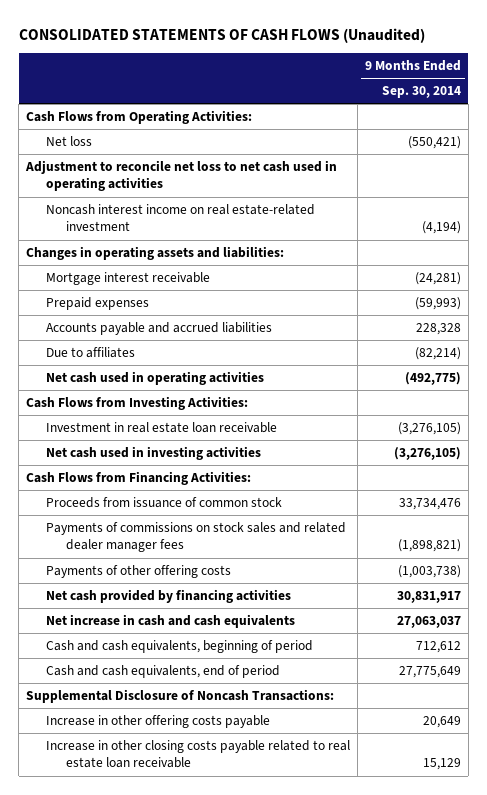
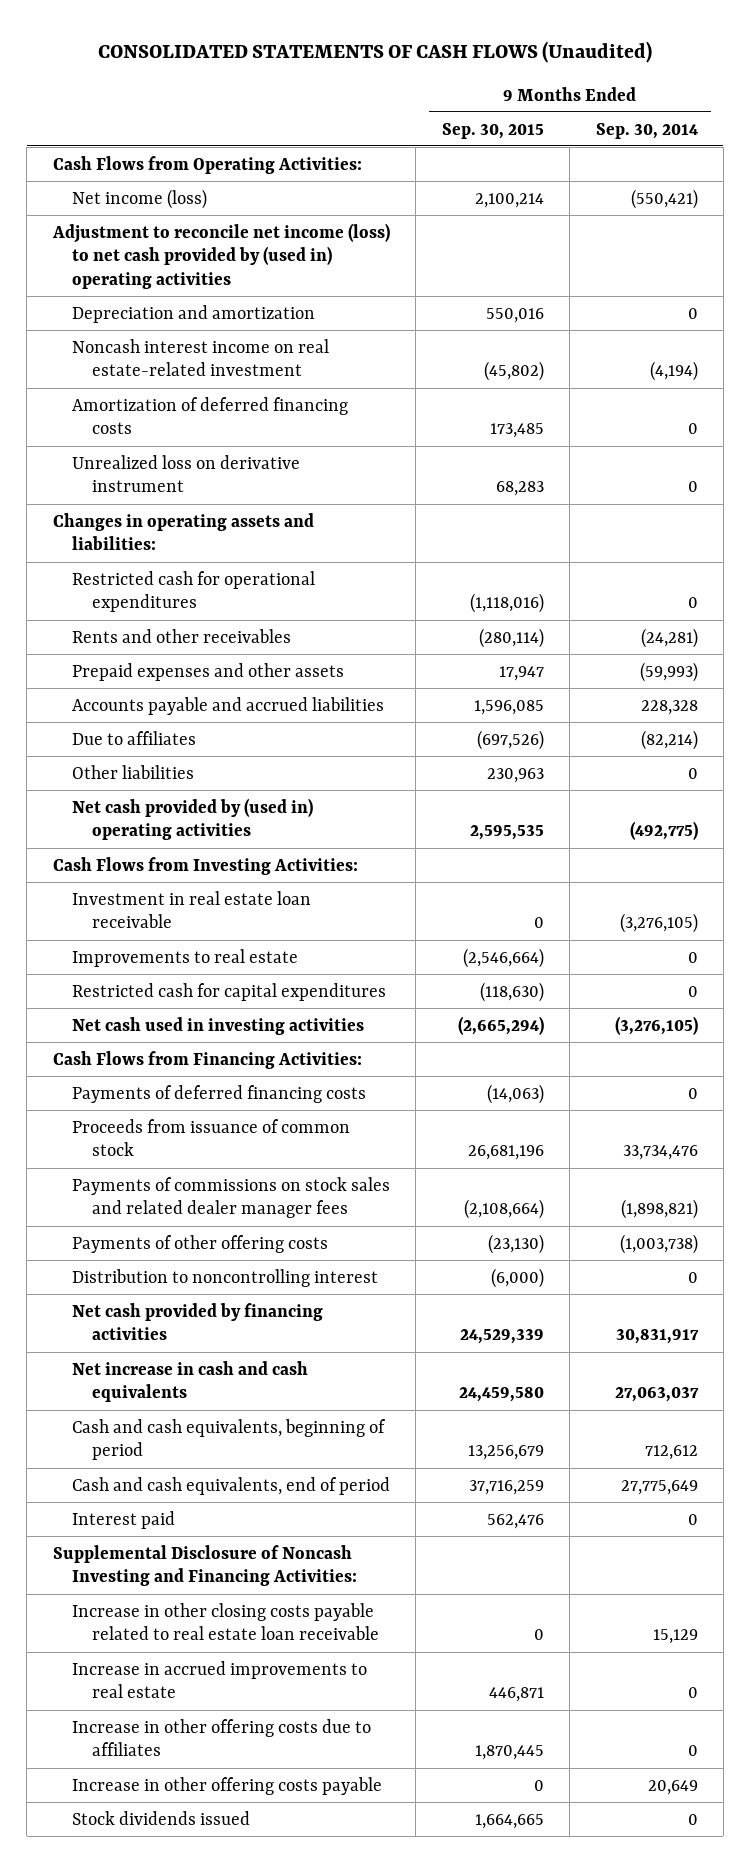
none -> [441,122,544,139] Sep. 30, 2015
[46,136,93,147] Net loss -> [72,188,208,209] Net income (loss)
[25,160,338,192] Adjustment to reconcile net loss to net cash used in operating activities -> [51,222,390,289] Adjustment to reconcile net income (loss) to net cash provided by (used in) operating activities
none -> [72,304,316,323] Depreciation and amortization
none -> [72,396,349,435] Amortization of deferred financing costs
none -> [72,454,301,493] Unrealized loss on derivative instrument
none -> [72,570,316,613] Restricted cash for operational expenditures
[46,272,211,286] Mortgage interest receivable -> [72,628,292,643] Rents and other receivables
[46,297,150,311] Prepaid expenses -> [72,662,345,681] Prepaid expenses and other assets
none -> [72,764,195,779] Other liabilities
[46,371,265,386] Net cash used in operating activities -> [72,797,314,841] Net cash provided by (used in) operating activities
none -> [72,948,299,967] Improvements to real estate
none -> [72,982,387,1001] Restricted cash for capital expenditures
none -> [72,1084,367,1103] Payments of deferred financing costs
none -> [72,1268,379,1287] Distribution to noncontrolling interest
none -> [72,1510,176,1529] Interest paid
[26,689,335,704] Supplemental Disclosure of Noncash Transactions: -> [52,1544,358,1587] Supplemental Disclosure of Noncash Investing and Financing Activities:
none -> [72,1660,368,1699] Increase in accrued improvements to real estate
none -> [72,1718,372,1757] Increase in other offering costs due to affiliates
[46,715,271,729] Increase in other offering costs payable -> [72,1776,383,1795] Increase in other offering costs payable
none -> [72,1810,251,1825] Stock dividends issued

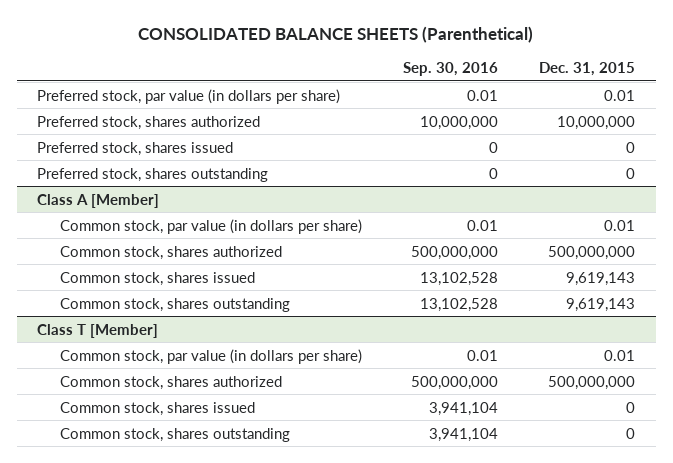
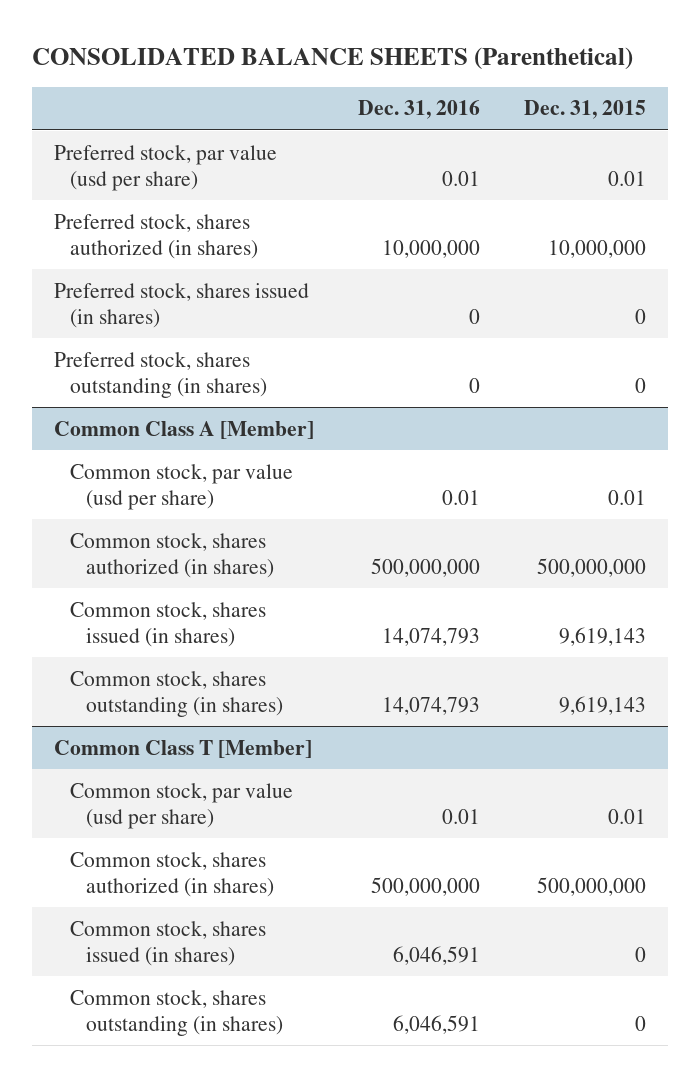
[402,62,498,77] Sep. 30, 2016 -> none
none -> [357,100,480,120] Dec. 31, 2016
[37,88,341,104] Preferred stock, par value (in dollars per share) -> [53,144,277,192] Preferred stock, par value (usd per share)
[37,115,261,130] Preferred stock, shares authorized -> [53,213,258,260] Preferred stock, shares authorized (in shares)
[37,141,234,156] Preferred stock, shares issued -> [53,282,309,329] Preferred stock, shares issued (in shares)
[37,167,269,182] Preferred stock, shares outstanding -> [53,351,267,399] Preferred stock, shares outstanding (in shares)
[37,193,160,208] Class A [Member] -> [53,420,314,439] Common Class A [Member]
[59,218,362,234] Common stock, par value (in dollars per share) -> [69,463,293,511] Common stock, par value (usd per share)
[59,245,282,260] Common stock, shares authorized -> [69,532,275,579] Common stock, shares authorized (in shares)
[59,271,255,286] Common stock, shares issued -> [69,601,266,648] Common stock, shares issued (in shares)
[59,297,290,312] Common stock, shares outstanding -> [69,670,284,718] Common stock, shares outstanding (in shares)
[37,323,159,338] Class T [Member] -> [53,739,312,758] Common Class T [Member]
[59,348,362,364] Common stock, par value (in dollars per share) -> [69,782,293,830] Common stock, par value (usd per share)
[59,375,282,390] Common stock, shares authorized -> [69,851,275,898] Common stock, shares authorized (in shares)
[59,401,255,416] Common stock, shares issued -> [69,920,266,967] Common stock, shares issued (in shares)
[59,427,290,442] Common stock, shares outstanding -> [69,989,284,1037] Common stock, shares outstanding (in shares)

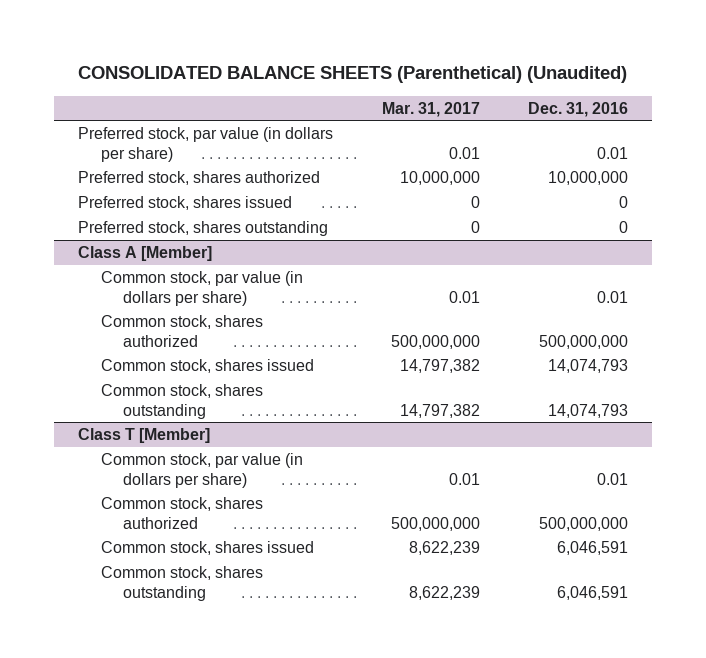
[31,47,633,71] CONSOLIDATED BALANCE SHEETS (Parenthetical) -> [78,66,628,84] CONSOLIDATED BALANCE SHEETS (Parenthetical) (Unaudited)
[523,100,646,120] Dec. 31, 2015 -> none
none -> [381,101,480,117] Mar. 31, 2017
[53,144,277,192] Preferred stock, par value (usd per share) -> [78,126,334,162] Preferred stock, par value (in dollars per share)
[53,213,258,260] Preferred stock, shares authorized (in shares) -> [78,170,321,185] Preferred stock, shares authorized
[53,282,309,329] Preferred stock, shares issued (in shares) -> [78,195,293,210] Preferred stock, shares issued
[53,351,267,399] Preferred stock, shares outstanding (in shares) -> [78,220,329,236] Preferred stock, shares outstanding
[53,420,314,439] Common Class A [Member] -> [78,245,213,261] Class A [Member]
[69,463,293,511] Common stock, par value (usd per share) -> [100,270,303,306] Common stock, par value (in dollars per share)
[69,532,275,579] Common stock, shares authorized (in shares) -> [100,314,263,347] Common stock, shares authorized
[69,601,266,648] Common stock, shares issued (in shares) -> [100,358,314,373] Common stock, shares issued
[69,670,284,718] Common stock, shares outstanding (in shares) -> [100,383,263,419] Common stock, shares outstanding
[53,739,312,758] Common Class T [Member] -> [78,427,211,443] Class T [Member]
[69,782,293,830] Common stock, par value (usd per share) -> [100,452,303,488] Common stock, par value (in dollars per share)
[69,851,275,898] Common stock, shares authorized (in shares) -> [100,496,263,529] Common stock, shares authorized
[69,920,266,967] Common stock, shares issued (in shares) -> [100,540,314,555] Common stock, shares issued
[69,989,284,1037] Common stock, shares outstanding (in shares) -> [100,565,263,601] Common stock, shares outstanding

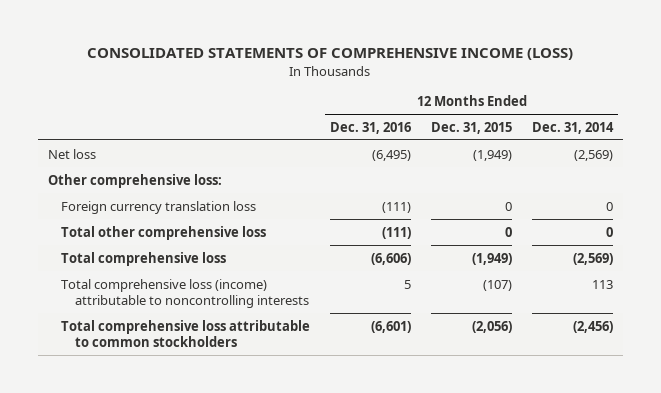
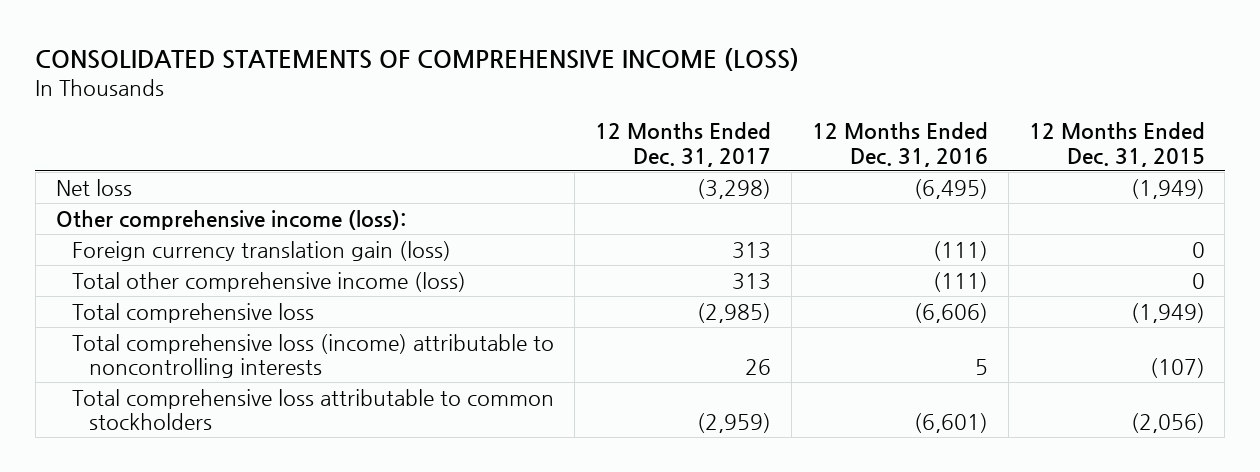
[532,121,615,134] Dec. 31, 2014 -> none
none -> [594,122,771,167] 12 Months Ended Dec. 31, 2017
[47,173,222,188] Other comprehensive loss: -> [55,209,406,230] Other comprehensive income (loss):
[61,200,257,214] Foreign currency translation loss -> [72,240,452,261] Foreign currency translation gain (loss)
[61,225,267,240] Total other comprehensive loss -> [72,271,467,292] Total other comprehensive income (loss)

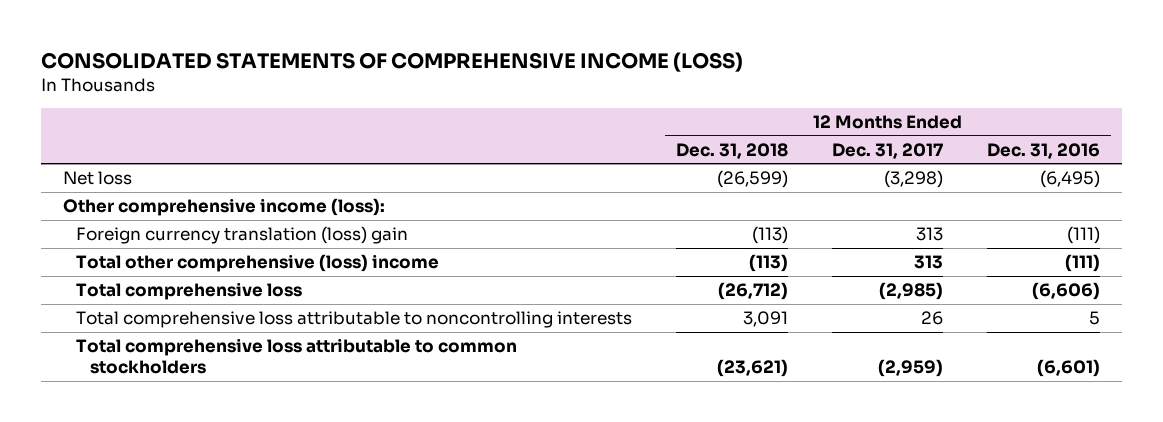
[1028,122,1205,167] 12 Months Ended Dec. 31, 2015 -> none
none -> [676,142,789,159] Dec. 31, 2018
[72,240,452,261] Foreign currency translation gain (loss) -> [76,226,409,245] Foreign currency translation (loss) gain
[72,271,467,292] Total other comprehensive income (loss) -> [76,254,440,273] Total other comprehensive (loss) income
[72,333,555,379] Total comprehensive loss (income) attributable to noncontrolling interests -> [76,311,633,329] Total comprehensive loss attributable to noncontrolling interests

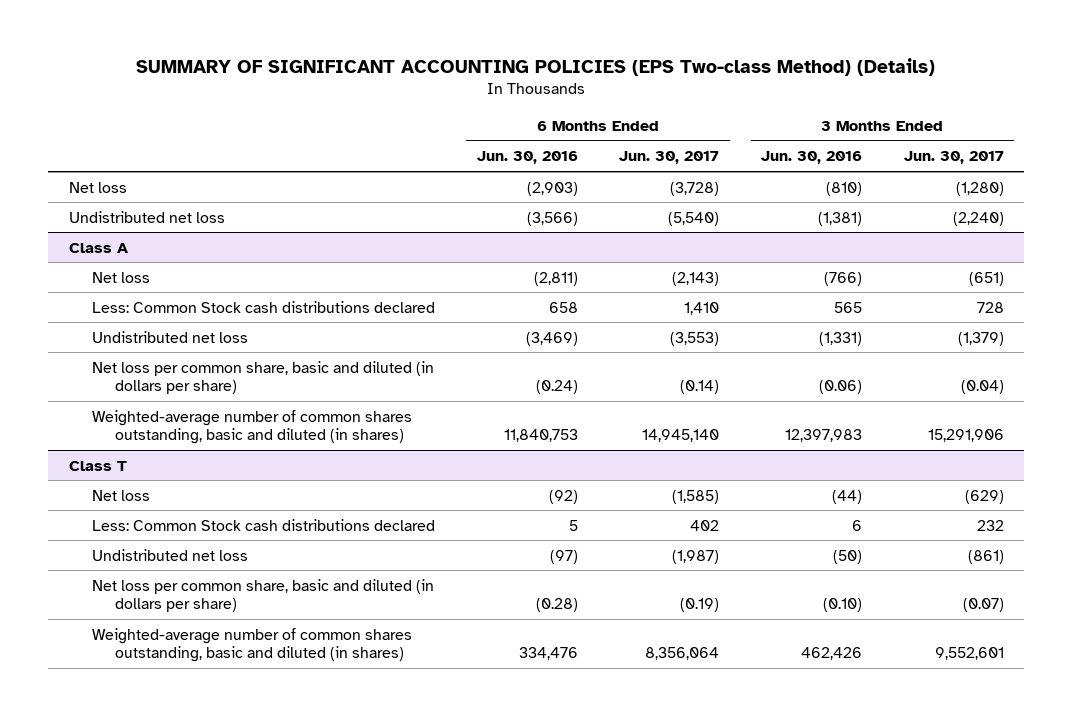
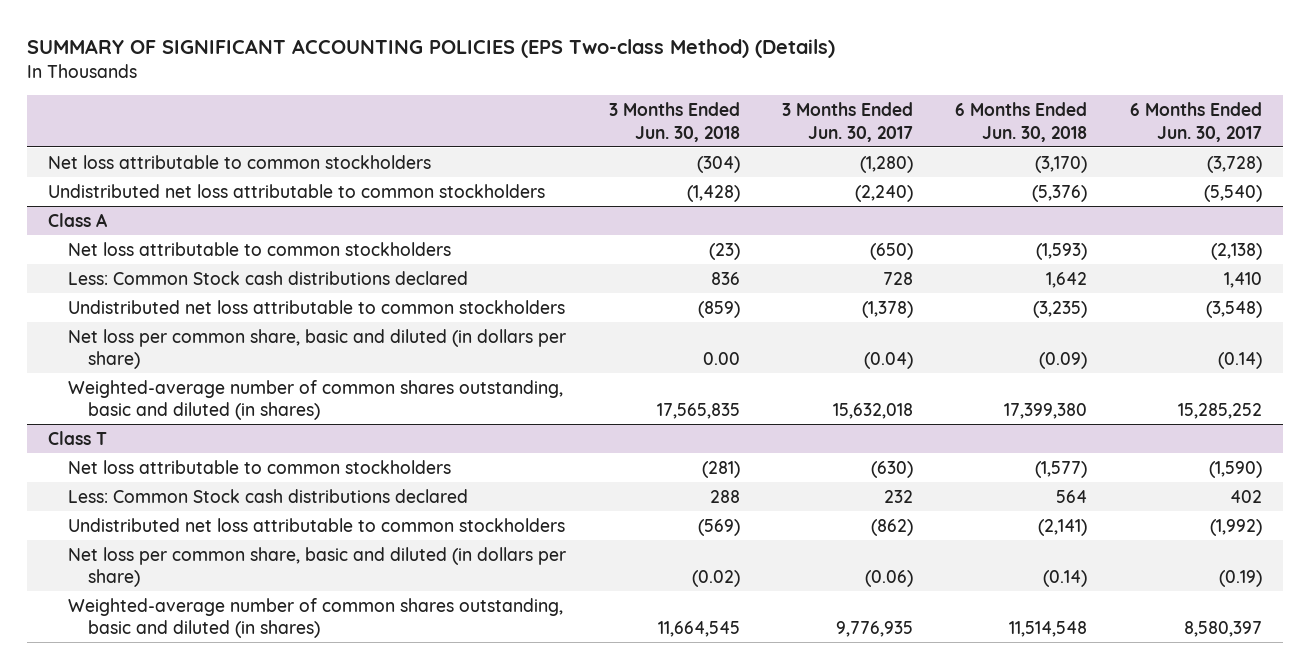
[476,151,578,165] Jun. 30, 2016 -> none
[761,151,863,165] Jun. 30, 2016 -> none
none -> [608,102,740,142] 3 Months Ended Jun. 30, 2018
none -> [955,102,1088,142] 6 Months Ended Jun. 30, 2018
[68,181,127,193] Net loss -> [48,154,432,169] Net loss attributable to common stockholders
[68,210,225,223] Undistributed net loss -> [48,183,546,198] Undistributed net loss attributable to common stockholders
[92,271,151,283] Net loss -> [68,241,452,256] Net loss attributable to common stockholders
[672,271,720,286] (2,143) -> [1210,242,1262,260] (2,138)
[968,271,1004,286] (651) -> [869,242,913,260] (650)
[92,330,249,343] Undistributed net loss -> [68,299,566,314] Undistributed net loss attributable to common stockholders
[670,331,720,346] (3,553) -> [1205,300,1262,318] (3,548)
[957,331,1004,346] (1,379) -> [861,300,913,318] (1,378)
[642,429,720,443] 14,945,140 -> [1177,403,1262,420] 15,285,252
[927,429,1004,443] 15,291,906 -> [832,403,913,420] 15,632,018
[92,489,151,501] Net loss -> [68,459,452,474] Net loss attributable to common stockholders
[672,489,720,504] (1,585) -> [1208,460,1262,478] (1,590)
[964,489,1004,504] (629) -> [870,460,913,478] (630)
[92,548,249,561] Undistributed net loss -> [68,517,566,532] Undistributed net loss attributable to common stockholders
[672,549,720,564] (1,987) -> [1209,518,1262,536] (1,992)
[967,549,1004,564] (861) -> [870,518,913,536] (862)
[962,598,1004,613] (0.07) -> [864,570,913,588] (0.06)
[645,647,720,661] 8,356,064 -> [1183,621,1262,638] 8,580,397
[934,647,1004,661] 9,552,601 -> [835,621,913,638] 9,776,935

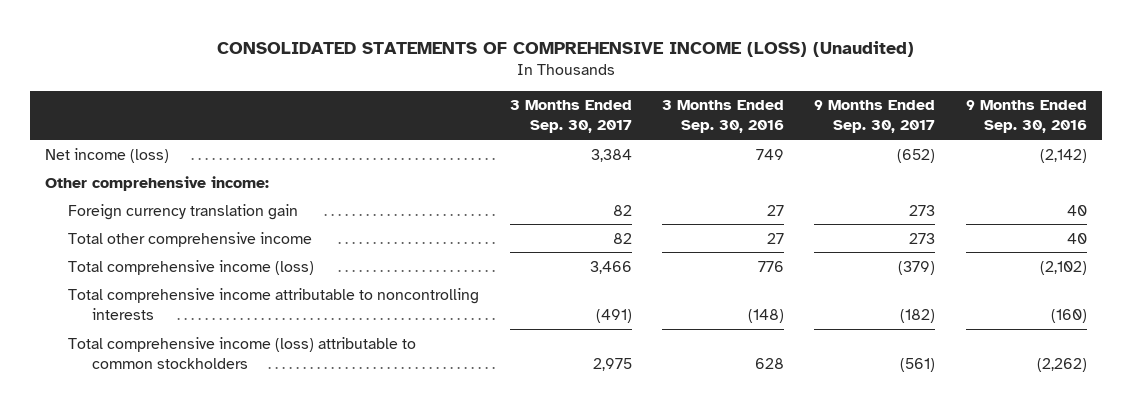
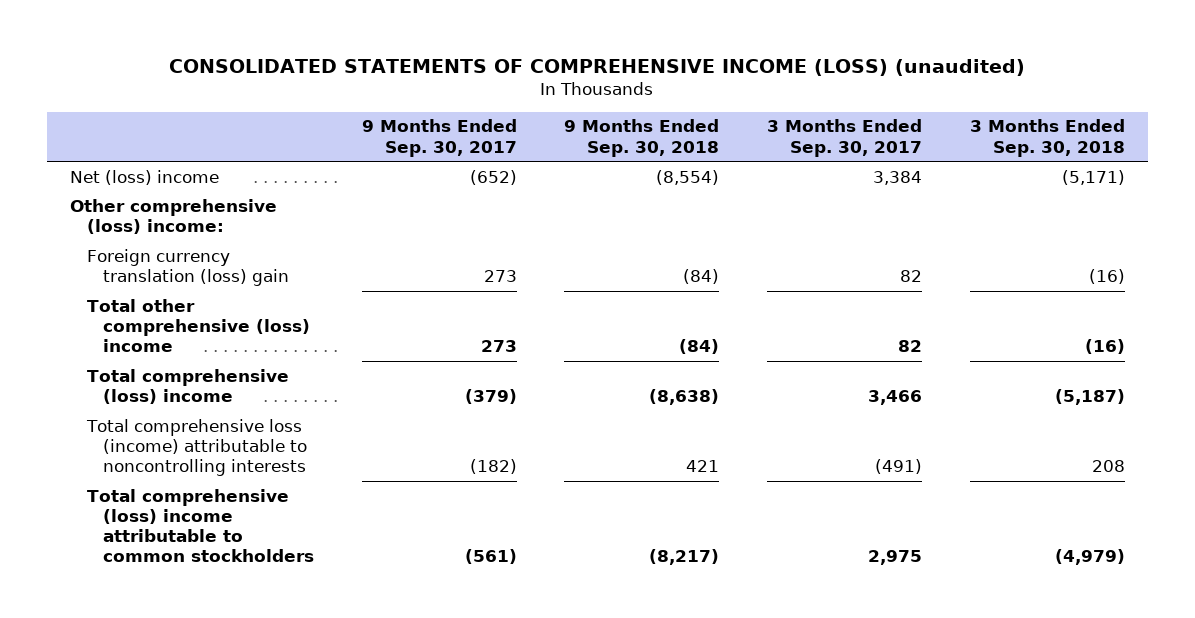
[216,40,914,57] CONSOLIDATED STATEMENTS OF COMPREHENSIVE INCOME (LOSS) (Unaudited) -> [169,58,1026,76] CONSOLIDATED STATEMENTS OF COMPREHENSIVE INCOME (LOSS) (unaudited)
[662,100,785,134] 3 Months Ended Sep. 30, 2016 -> none
[965,100,1087,134] 9 Months Ended Sep. 30, 2016 -> none
none -> [564,119,720,157] 9 Months Ended Sep. 30, 2018
none -> [969,119,1125,157] 3 Months Ended Sep. 30, 2018
[44,147,169,163] Net income (loss) -> [70,169,220,185] Net (loss) income
[44,175,269,191] Other comprehensive income: -> [70,198,278,234] Other comprehensive (loss) income:
[68,203,299,220] Foreign currency translation gain -> [86,248,290,286] Foreign currency translation (loss) gain
[68,231,313,247] Total other comprehensive income -> [86,298,311,353] Total other comprehensive (loss) income
[68,259,315,275] Total comprehensive income (loss) -> [86,368,289,404] Total comprehensive (loss) income
[68,287,480,320] Total comprehensive income attributable to noncontrolling interests -> [85,418,308,477] Total comprehensive loss (income) attributable to noncontrolling interests
[68,336,417,369] Total comprehensive income (loss) attributable to common stockholders -> [86,488,315,563] Total comprehensive (loss) income attributable to common stockholders

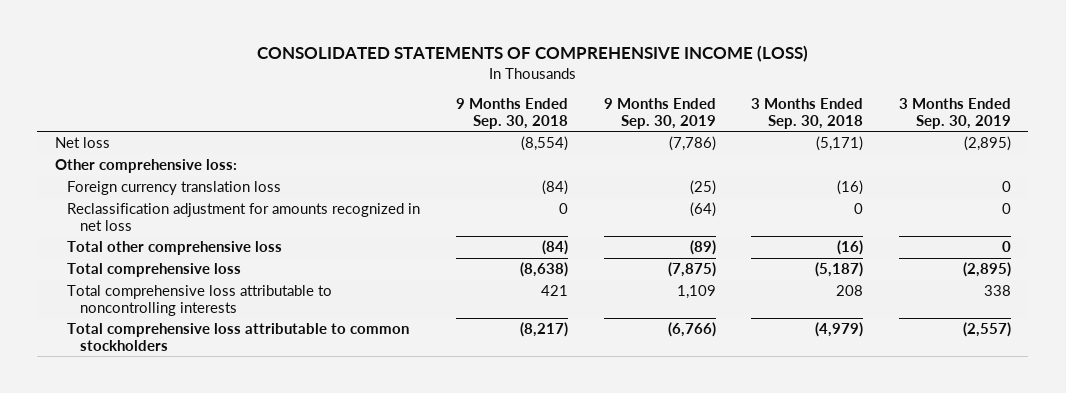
[169,58,1026,76] CONSOLIDATED STATEMENTS OF COMPREHENSIVE INCOME (LOSS) (unaudited) -> [256,45,808,63] CONSOLIDATED STATEMENTS OF COMPREHENSIVE INCOME (LOSS)
[361,119,517,157] 9 Months Ended Sep. 30, 2017 -> none
[767,119,923,157] 3 Months Ended Sep. 30, 2017 -> none
none -> [603,98,716,129] 9 Months Ended Sep. 30, 2019
none -> [898,98,1011,129] 3 Months Ended Sep. 30, 2019
[70,169,220,185] Net (loss) income -> [55,137,111,149] Net loss
[70,198,278,234] Other comprehensive (loss) income: -> [55,159,238,174] Other comprehensive loss:
[86,248,290,286] Foreign currency translation (loss) gain -> [67,181,282,196] Foreign currency translation loss
none -> [67,203,421,231] Reclassification adjustment for amounts recognized in net loss
[86,298,311,353] Total other comprehensive (loss) income -> [67,241,283,256] Total other comprehensive loss
[86,368,289,404] Total comprehensive (loss) income -> [67,263,242,278] Total comprehensive loss
[85,418,308,477] Total comprehensive loss (income) attributable to noncontrolling interests -> [67,285,333,316] Total comprehensive loss attributable to noncontrolling interests
[86,488,315,563] Total comprehensive (loss) income attributable to common stockholders -> [67,323,410,351] Total comprehensive loss attributable to common stockholders

